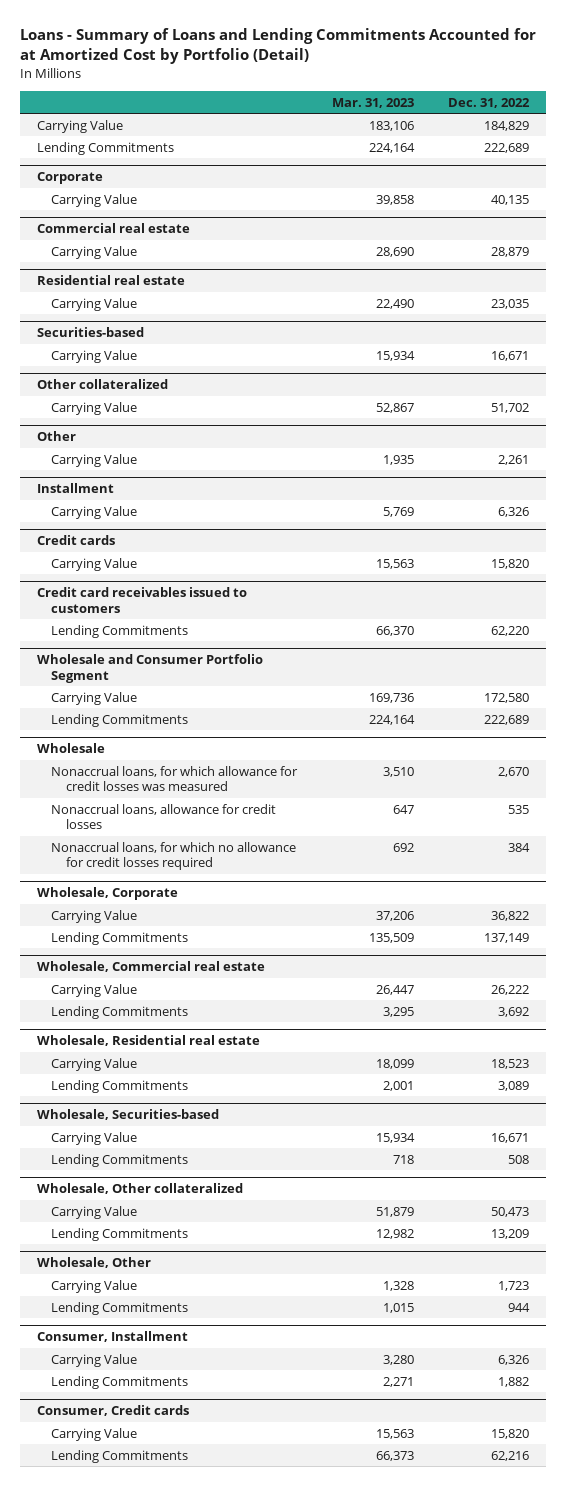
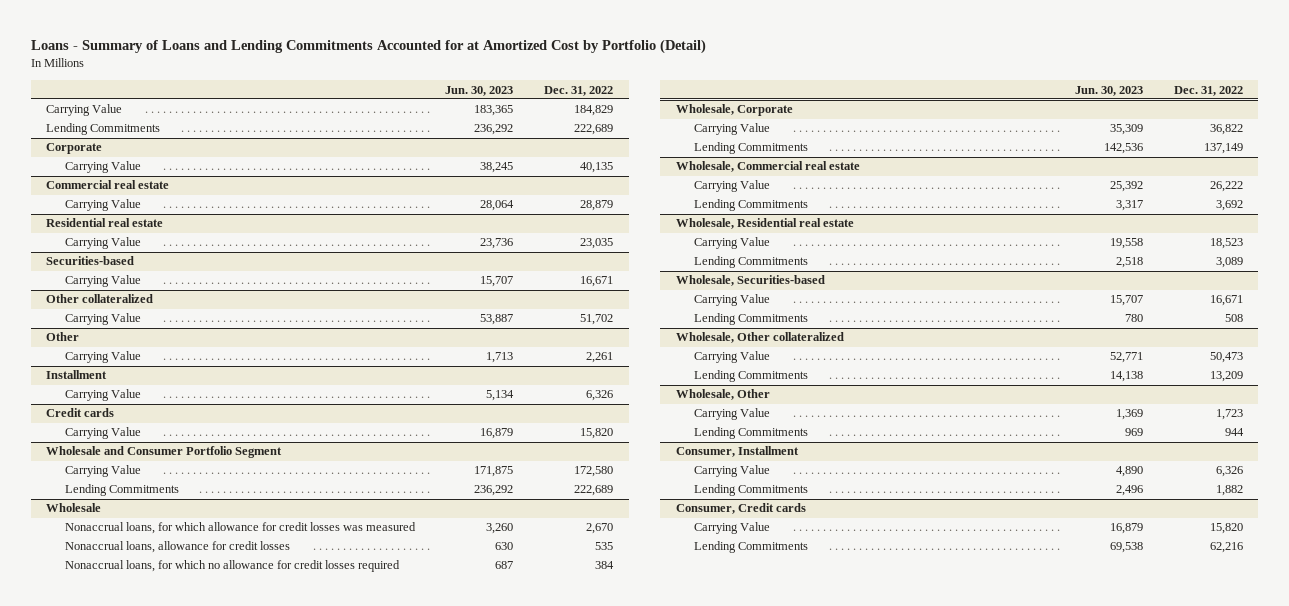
[331,97,414,108] Mar. 31, 2023 -> none
none -> [445,85,514,96] Jun. 30, 2023
[37,587,248,613] Credit card receivables issued to customers -> none
[51,624,189,638] Lending Commitments -> none

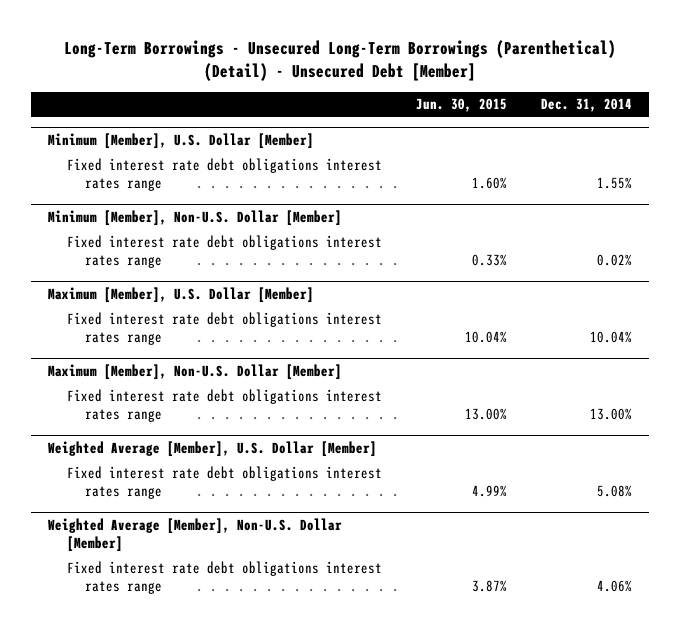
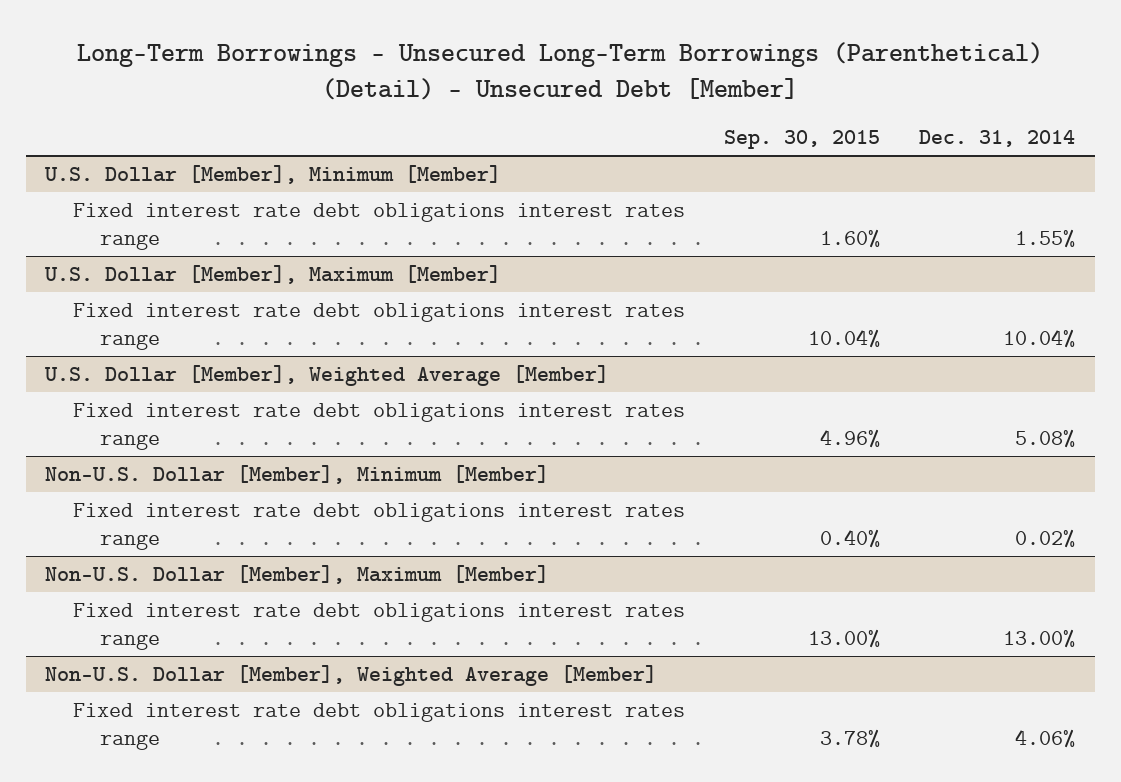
[415,98,507,113] Jun. 30, 2015 -> none
none -> [724,130,881,150] Sep. 30, 2015
[48,132,315,149] Minimum [Member], U.S. Dollar [Member] -> [44,164,502,184] U.S. Dollar [Member], Minimum [Member]
[48,209,343,226] Minimum [Member], Non-U.S. Dollar [Member] -> none
[66,234,382,268] Fixed interest rate debt obligations interest rates range -> none
[48,286,315,303] Maximum [Member], U.S. Dollar [Member] -> [44,264,502,284] U.S. Dollar [Member], Maximum [Member]
[48,363,343,380] Maximum [Member], Non-U.S. Dollar [Member] -> none
[66,388,382,422] Fixed interest rate debt obligations interest rates range -> none
[48,440,378,457] Weighted Average [Member], U.S. Dollar [Member] -> [44,364,610,386] U.S. Dollar [Member], Weighted Average [Member]
none -> [45,464,550,484] Non-U.S. Dollar [Member], Minimum [Member]
none -> [72,502,685,551] Fixed interest rate debt obligations interest rates range
none -> [45,564,550,584] Non-U.S. Dollar [Member], Maximum [Member]
none -> [72,602,685,651] Fixed interest rate debt obligations interest rates range
[48,517,343,552] Weighted Average [Member], Non-U.S. Dollar [Member] -> [45,664,658,686] Non-U.S. Dollar [Member], Weighted Average [Member]

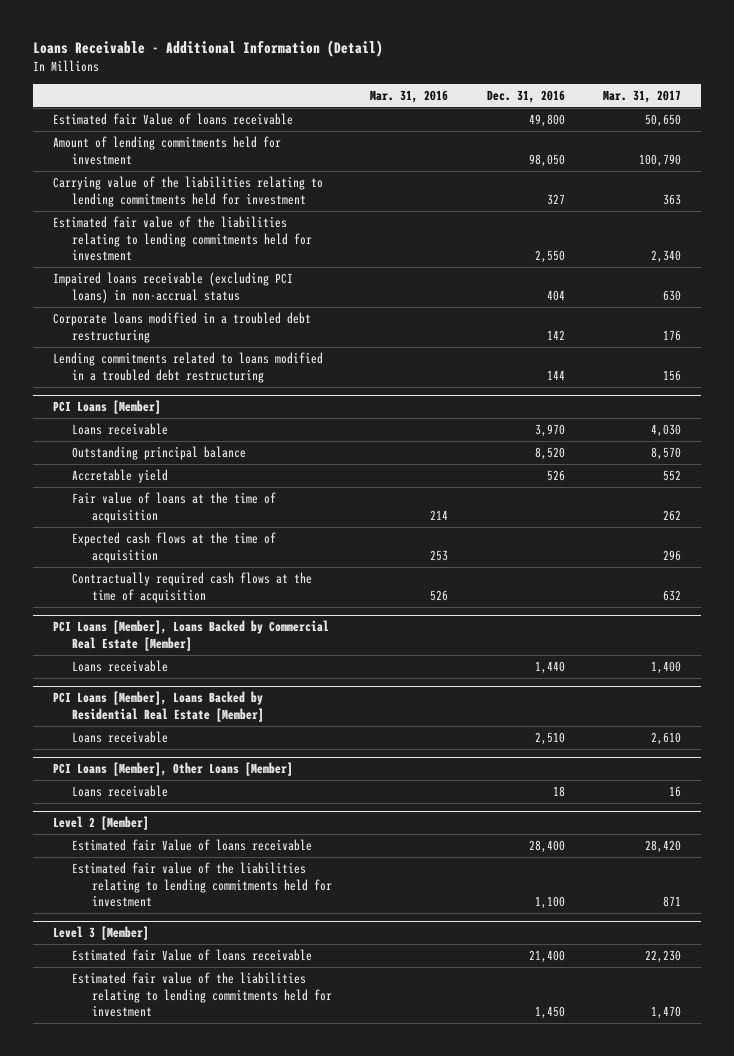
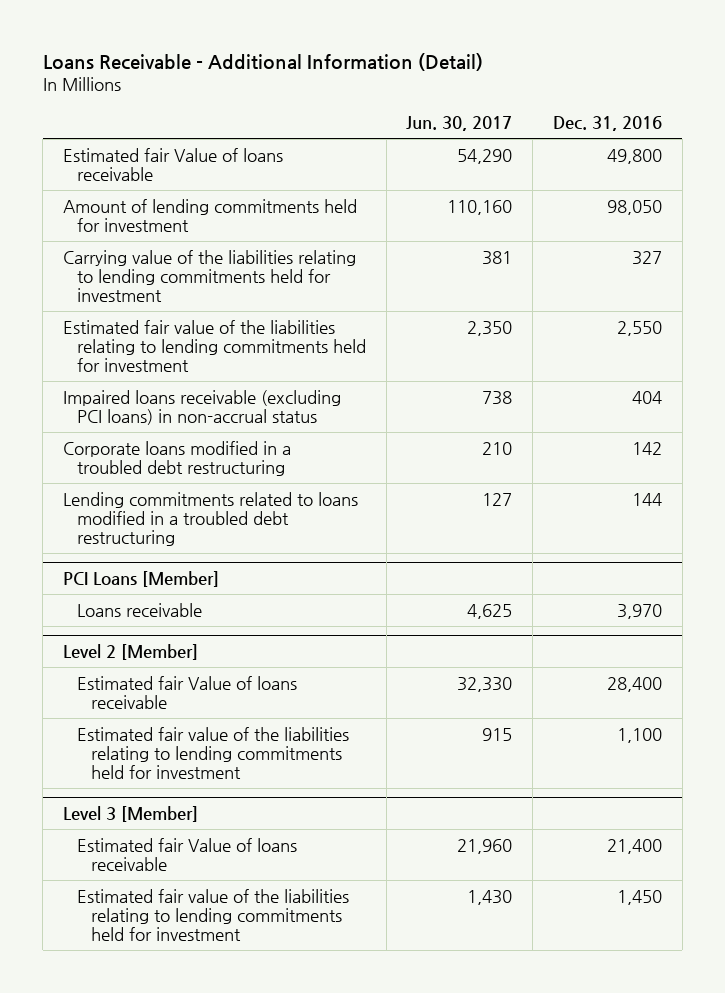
[370,89,449,103] Mar. 31, 2016 -> none
[603,89,682,103] Mar. 31, 2017 -> none
none -> [406,116,513,132] Jun. 30, 2017
[72,446,247,461] Outstanding principal balance -> none
[72,469,169,484] Accretable yield -> none
[72,492,277,523] Fair value of loans at the time of acquisition -> none
[72,532,277,563] Expected cash flows at the time of acquisition -> none
[72,572,313,603] Contractually required cash flows at the time of acquisition -> none
[52,620,329,651] PCI Loans [Member], Loans Backed by Commercial Real Estate [Member] -> none
[72,660,169,673] Loans receivable -> none
[52,691,265,722] PCI Loans [Member], Loans Backed by Residential Real Estate [Member] -> none
[72,731,169,744] Loans receivable -> none
[52,762,293,777] PCI Loans [Member], Other Loans [Member] -> none
[72,785,169,798] Loans receivable -> none

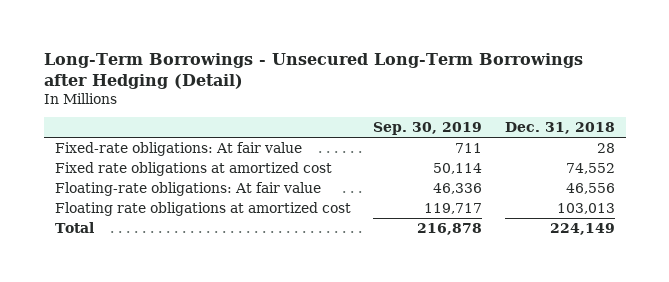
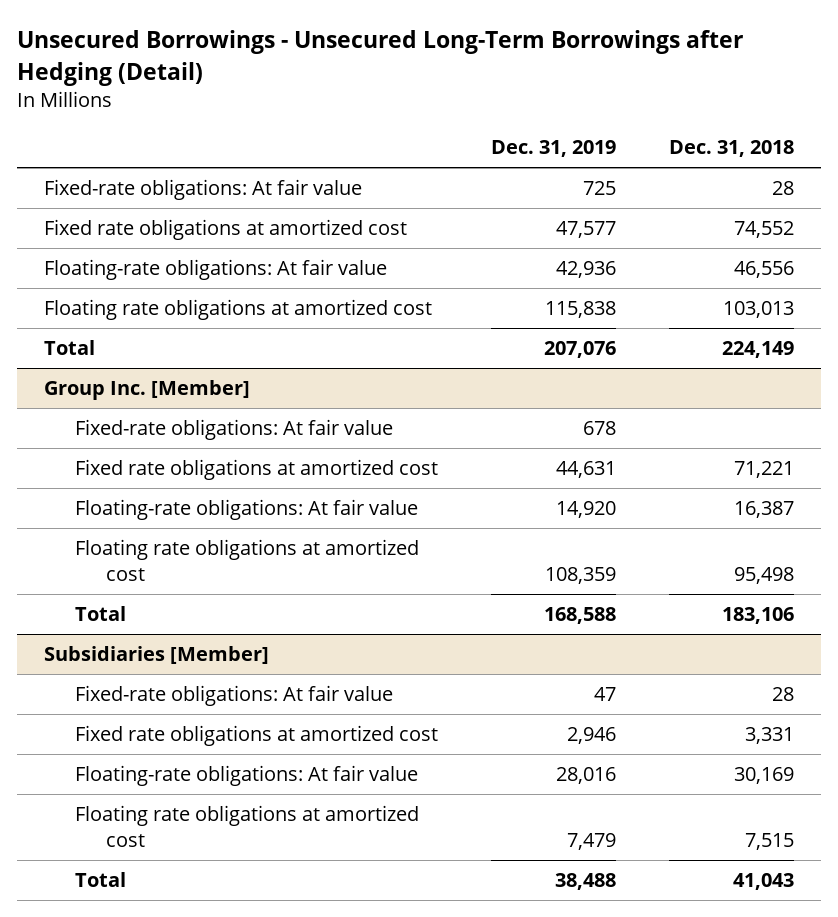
[43,52,583,89] Long-Term Borrowings - Unsecured Long-Term Borrowings after Hedging (Detail) -> [17,30,744,86] Unsecured Borrowings - Unsecured Long-Term Borrowings after Hedging (Detail)
[373,122,483,136] Sep. 30, 2019 -> none
none -> [491,140,617,158] Dec. 31, 2019
none -> [43,380,250,401] Group Inc. [Member]
none -> [74,419,393,441] Fixed-rate obligations: At fair value
none -> [74,459,438,481] Fixed rate obligations at amortized cost
none -> [74,499,418,521] Floating-rate obligations: At fair value
none -> [74,539,419,582] Floating rate obligations at amortized cost
none -> [74,606,126,622] Total
none -> [43,646,269,665] Subsidiaries [Member]
none -> [74,685,393,707] Fixed-rate obligations: At fair value
none -> [74,725,438,747] Fixed rate obligations at amortized cost
none -> [74,765,418,787] Floating-rate obligations: At fair value
none -> [74,805,419,848] Floating rate obligations at amortized cost
none -> [74,872,126,888] Total

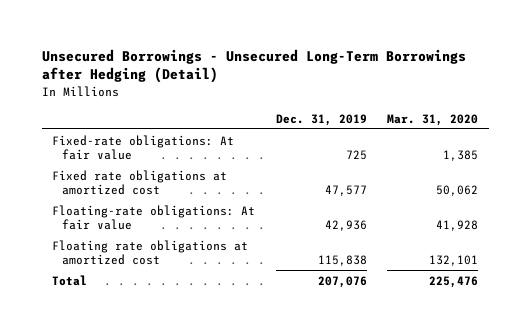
[669,140,795,158] Dec. 31, 2018 -> none
none -> [387,113,479,126] Mar. 31, 2020
[43,380,250,401] Group Inc. [Member] -> none
[74,419,393,441] Fixed-rate obligations: At fair value -> none
[74,459,438,481] Fixed rate obligations at amortized cost -> none
[74,499,418,521] Floating-rate obligations: At fair value -> none
[74,539,419,582] Floating rate obligations at amortized cost -> none
[74,606,126,622] Total -> none
[43,646,269,665] Subsidiaries [Member] -> none
[74,685,393,707] Fixed-rate obligations: At fair value -> none
[74,725,438,747] Fixed rate obligations at amortized cost -> none
[74,765,418,787] Floating-rate obligations: At fair value -> none
[74,805,419,848] Floating rate obligations at amortized cost -> none
[74,872,126,888] Total -> none

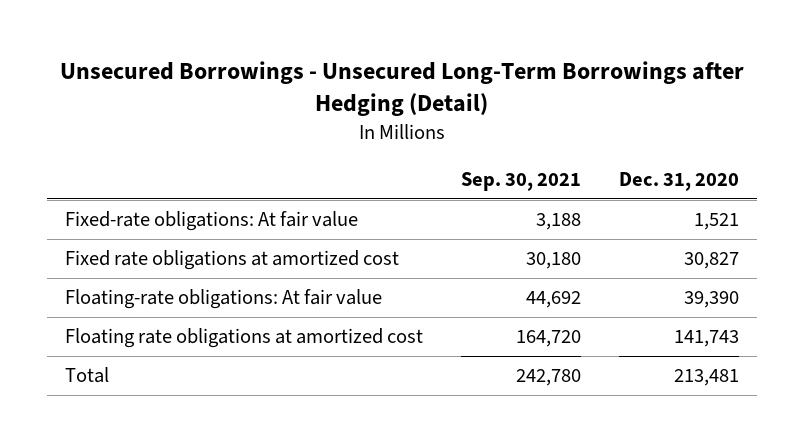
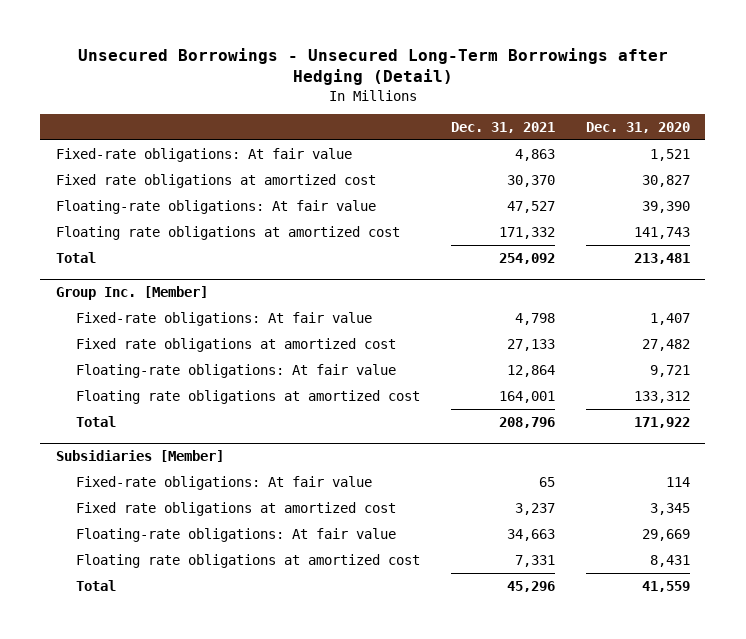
[460,171,581,191] Sep. 30, 2021 -> none
none -> [451,121,556,133] Dec. 31, 2021
none -> [55,285,208,300] Group Inc. [Member]
none -> [76,311,373,326] Fixed-rate obligations: At fair value
none -> [76,337,397,352] Fixed rate obligations at amortized cost
none -> [76,363,397,378] Floating-rate obligations: At fair value
none -> [76,389,421,404] Floating rate obligations at amortized cost
none -> [76,415,117,427] Total
none -> [55,449,224,462] Subsidiaries [Member]
none -> [76,475,373,490] Fixed-rate obligations: At fair value
none -> [76,501,397,516] Fixed rate obligations at amortized cost
none -> [76,527,397,542] Floating-rate obligations: At fair value
none -> [76,553,421,568] Floating rate obligations at amortized cost
none -> [76,579,117,591] Total

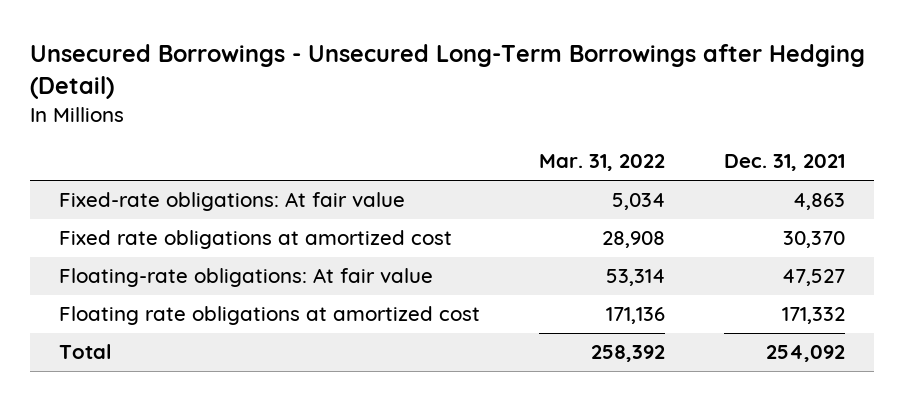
[585,121,690,133] Dec. 31, 2020 -> none
none -> [539,154,666,172] Mar. 31, 2022
[55,285,208,300] Group Inc. [Member] -> none
[76,311,373,326] Fixed-rate obligations: At fair value -> none
[76,337,397,352] Fixed rate obligations at amortized cost -> none
[76,363,397,378] Floating-rate obligations: At fair value -> none
[76,389,421,404] Floating rate obligations at amortized cost -> none
[76,415,117,427] Total -> none
[55,449,224,462] Subsidiaries [Member] -> none
[76,475,373,490] Fixed-rate obligations: At fair value -> none
[76,501,397,516] Fixed rate obligations at amortized cost -> none
[76,527,397,542] Floating-rate obligations: At fair value -> none
[76,553,421,568] Floating rate obligations at amortized cost -> none
[76,579,117,591] Total -> none

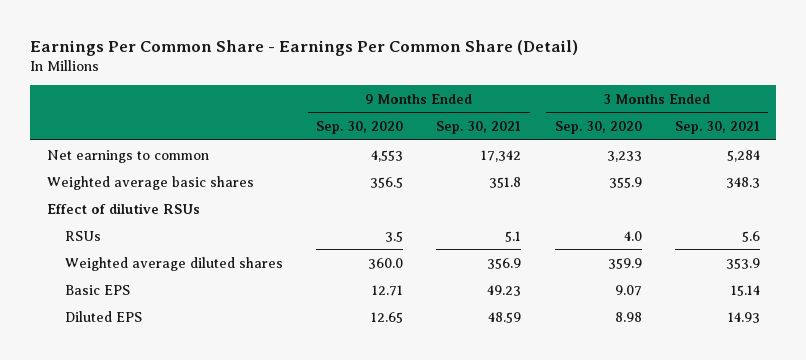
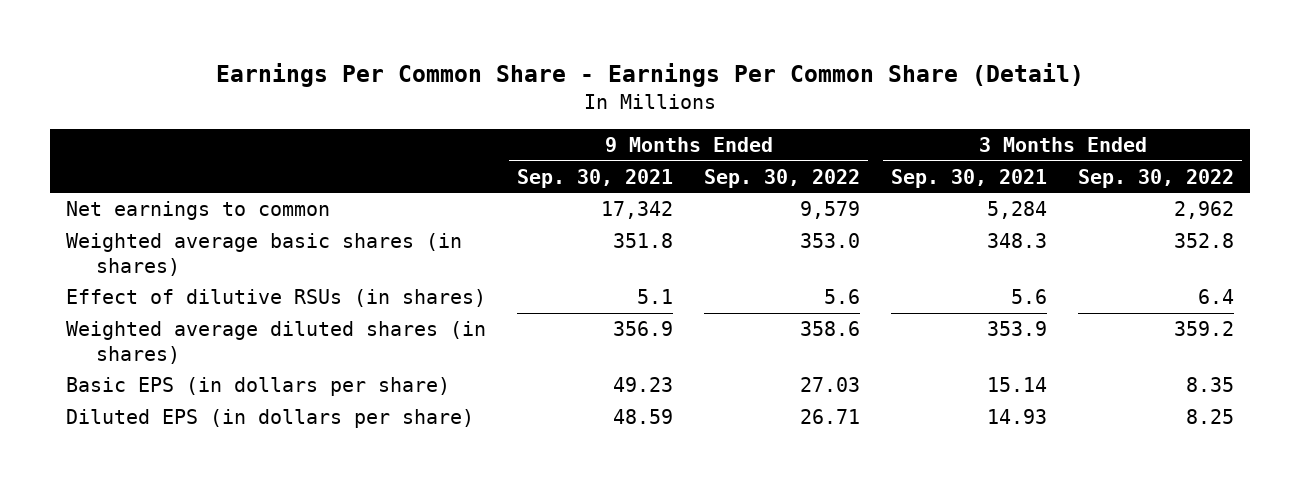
[316,121,404,135] Sep. 30, 2020 -> none
[554,121,642,135] Sep. 30, 2020 -> none
none -> [704,168,861,188] Sep. 30, 2022
none -> [1078,168,1235,188] Sep. 30, 2022
[46,202,200,214] Effect of dilutive RSUs -> none
[46,175,254,190] Weighted average basic shares -> [65,233,462,276] Weighted average basic shares (in shares)
[65,230,102,241] RSUs -> [65,289,486,308] Effect of dilutive RSUs (in shares)
[65,256,284,271] Weighted average diluted shares -> [65,321,486,364] Weighted average diluted shares (in shares)
[65,284,131,295] Basic EPS -> [65,377,450,397] Basic EPS (in dollars per share)
[65,310,143,322] Diluted EPS -> [65,409,474,429] Diluted EPS (in dollars per share)

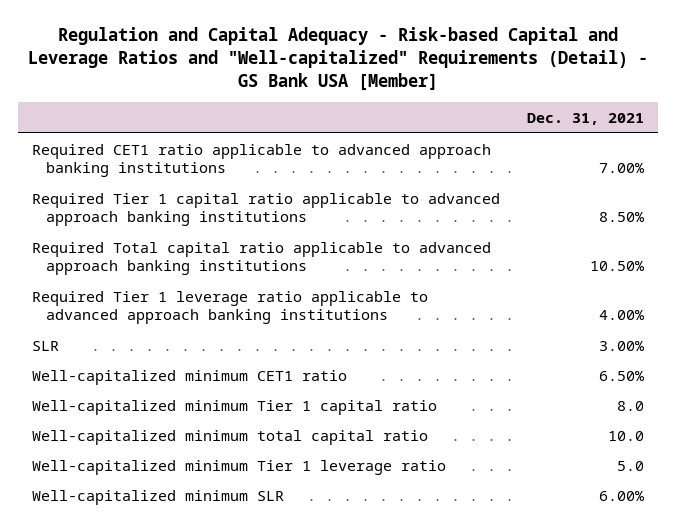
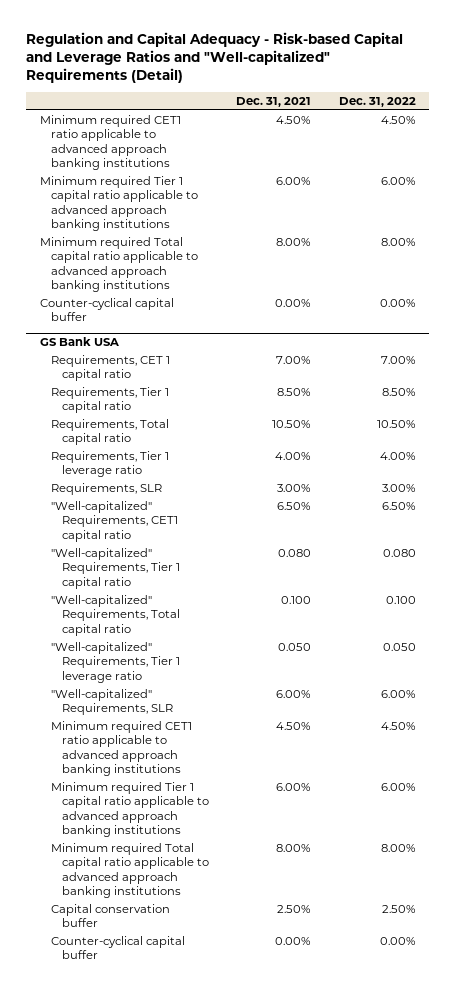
[28,27,649,92] Regulation and Capital Adequacy - Risk-based Capital and Leverage Ratios and "Well-capitalized" Requirements (Detail) - GS Bank USA [Member] -> [25,32,403,84] Regulation and Capital Adequacy - Risk-based Capital and Leverage Ratios and "Well-capitalized" Requirements (Detail)
none -> [338,97,416,108] Dec. 31, 2022
none -> [39,115,181,170] Minimum required CET1 ratio applicable to advanced approach banking institutions
none -> [39,176,198,231] Minimum required Tier 1 capital ratio applicable to advanced approach banking institutions
none -> [39,237,198,292] Minimum required Total capital ratio applicable to advanced approach banking institutions
none -> [39,298,174,322] Counter-cyclical capital buffer
none -> [39,337,119,347] GS Bank USA
[31,143,491,177] Required CET1 ratio applicable to advanced approach banking institutions -> [50,355,170,382] Requirements, CET 1 capital ratio
[31,192,500,226] Required Tier 1 capital ratio applicable to advanced approach banking institutions -> [50,387,169,414] Requirements, Tier 1 capital ratio
[31,241,491,275] Required Total capital ratio applicable to advanced approach banking institutions -> [50,419,169,446] Requirements, Total capital ratio
[31,290,428,324] Required Tier 1 leverage ratio applicable to advanced approach banking institutions -> [50,451,169,478] Requirements, Tier 1 leverage ratio
[31,340,59,351] SLR -> [50,483,162,496] Requirements, SLR
[31,369,347,385] Well-capitalized minimum CET1 ratio -> [50,501,179,542] "Well-capitalized" Requirements, CET1 capital ratio
[31,399,437,415] Well-capitalized minimum Tier 1 capital ratio -> [50,548,181,589] "Well-capitalized" Requirements, Tier 1 capital ratio
[617,400,645,411] 8.0 -> [278,549,312,558] 0.080
[31,429,428,445] Well-capitalized minimum total capital ratio -> [50,595,181,636] "Well-capitalized" Requirements, Total capital ratio
[608,430,645,441] 10.0 -> [281,596,312,605] 0.100
[31,459,446,475] Well-capitalized minimum Tier 1 leverage ratio -> [50,642,181,683] "Well-capitalized" Requirements, Tier 1 leverage ratio
[617,460,645,471] 5.0 -> [278,643,312,652] 0.050
[31,489,284,505] Well-capitalized minimum SLR -> [50,689,174,716] "Well-capitalized" Requirements, SLR
none -> [50,721,192,776] Minimum required CET1 ratio applicable to advanced approach banking institutions
none -> [50,782,210,837] Minimum required Tier 1 capital ratio applicable to advanced approach banking institutions
none -> [50,843,210,898] Minimum required Total capital ratio applicable to advanced approach banking institutions
none -> [50,904,170,928] Capital conservation buffer
none -> [50,936,185,960] Counter-cyclical capital buffer

